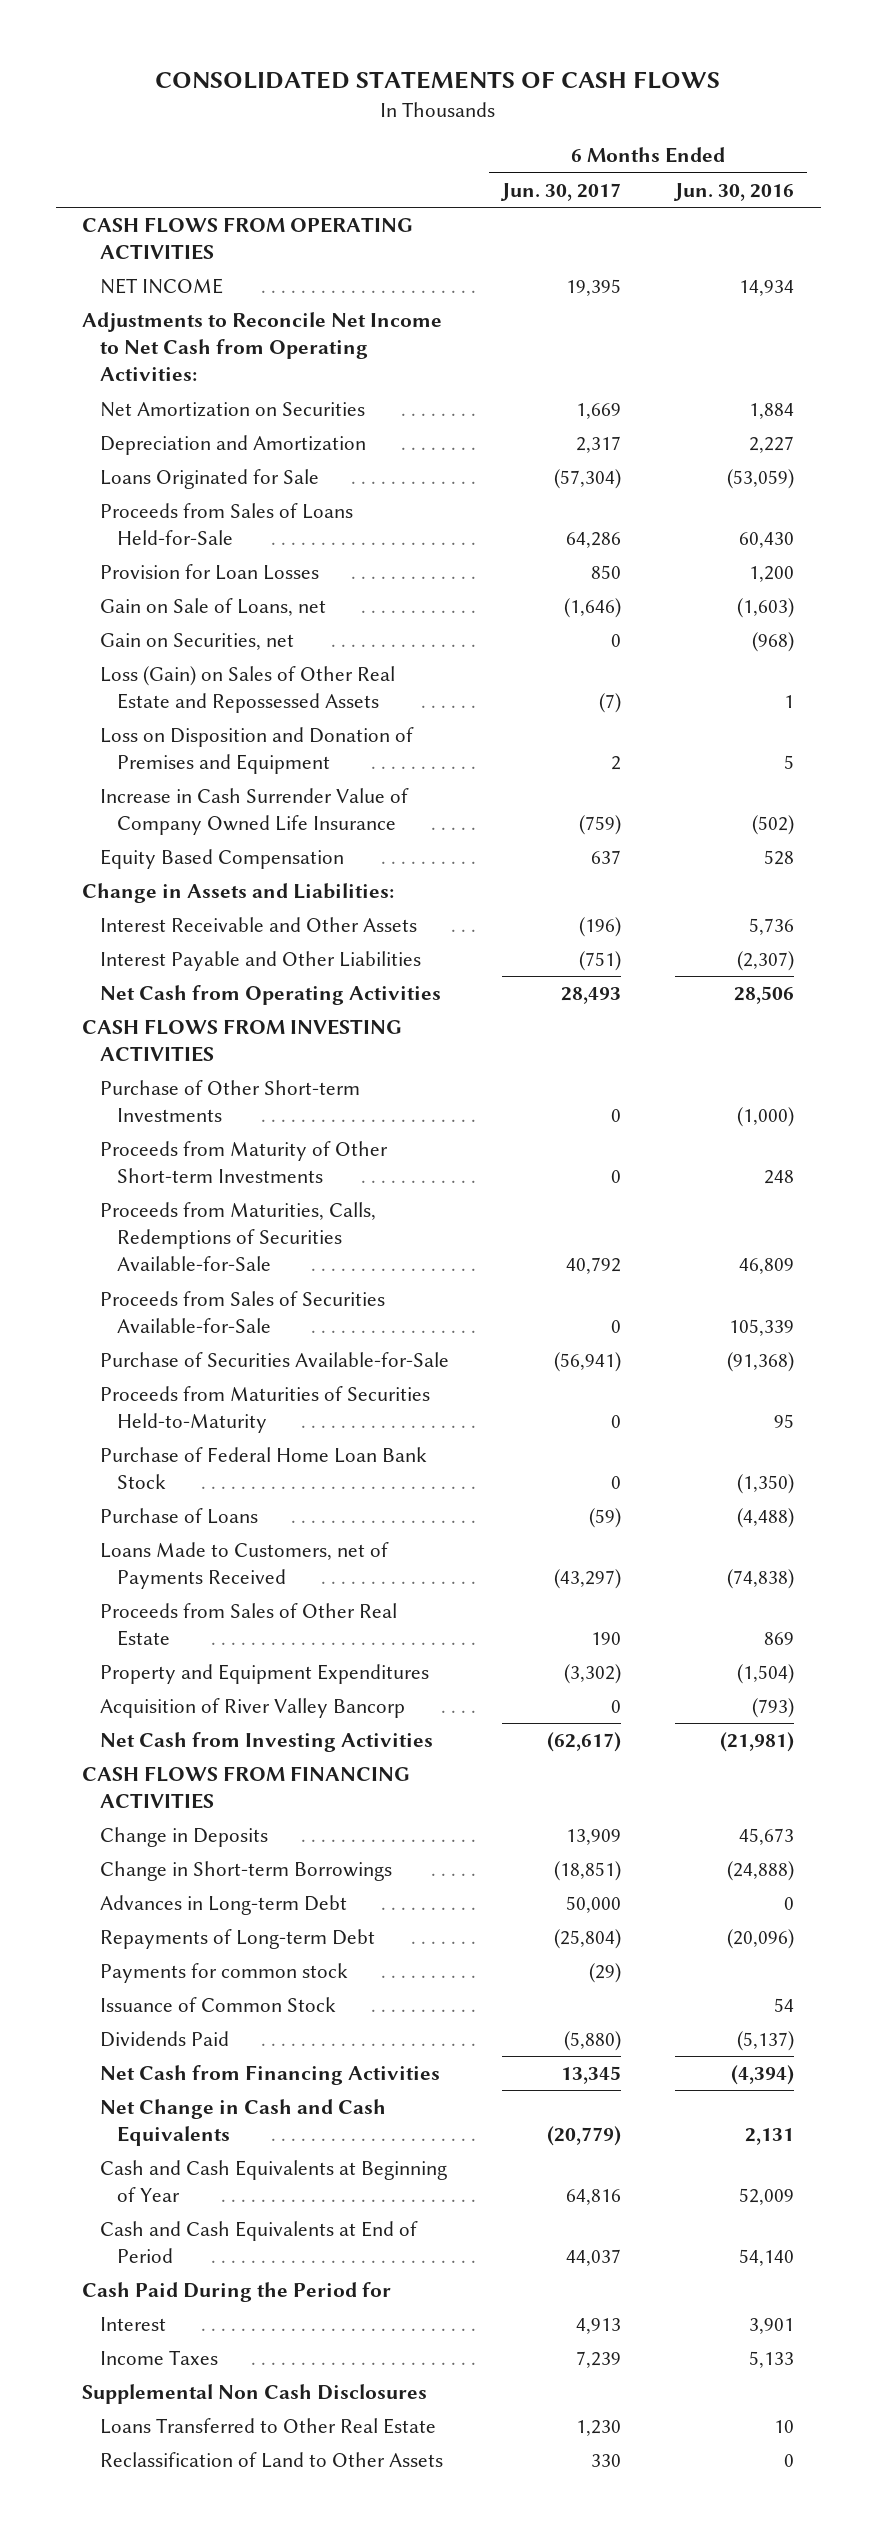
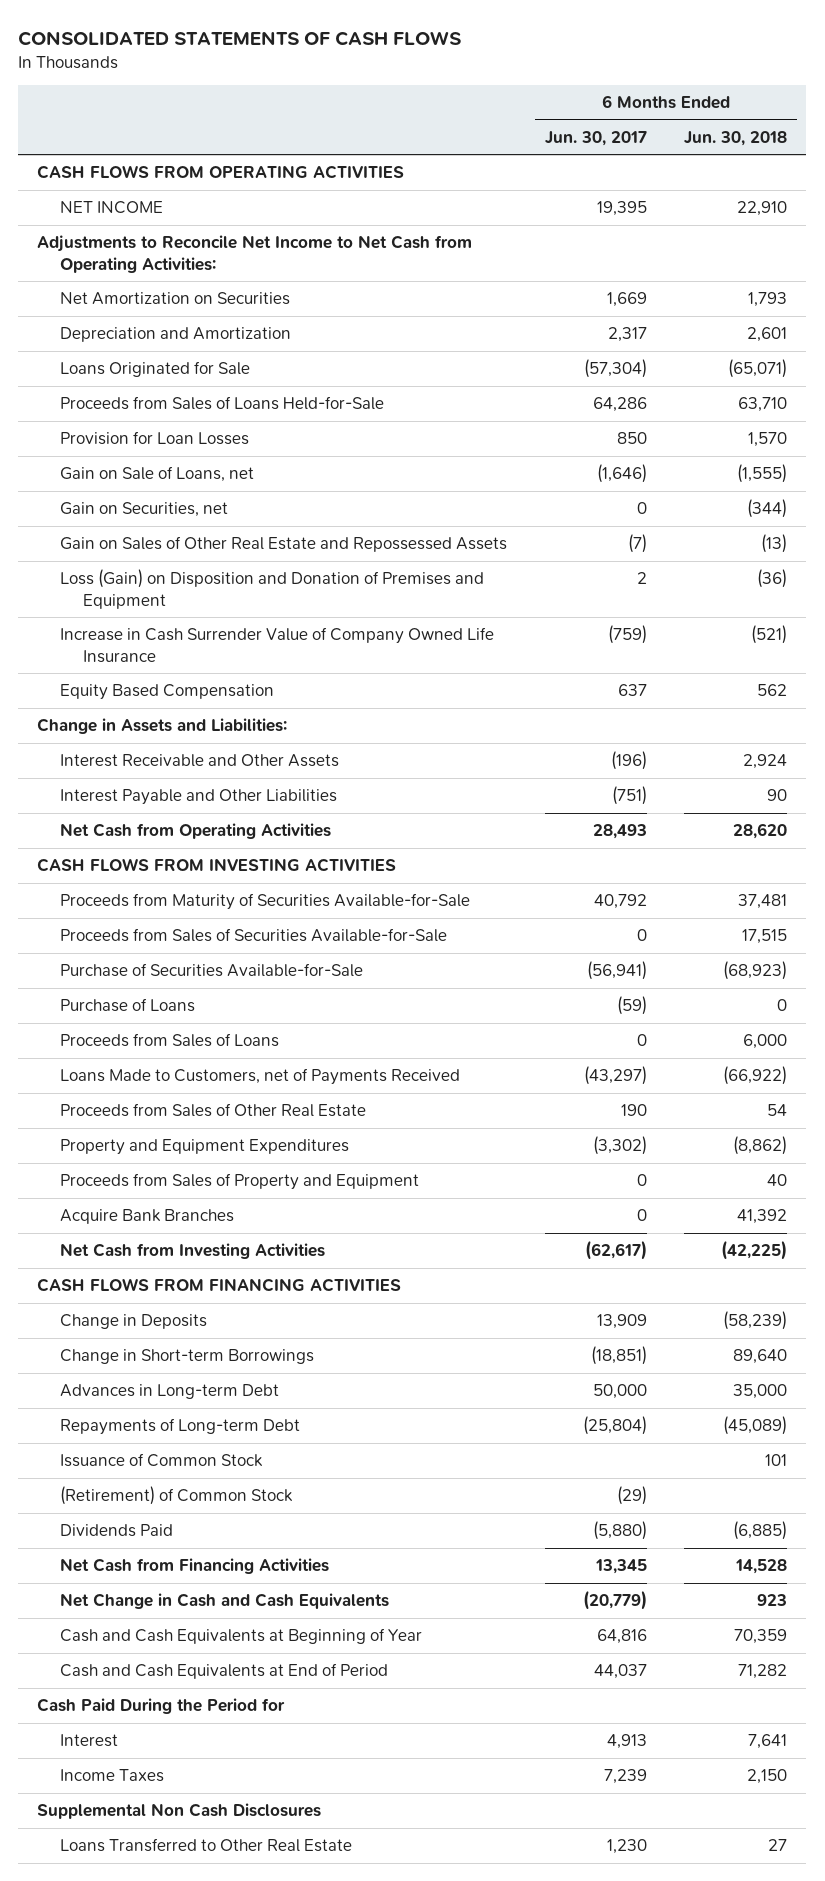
[672,182,794,201] Jun. 30, 2016 -> none
none -> [684,130,788,146] Jun. 30, 2018
[99,666,395,714] Loss (Gain) on Sales of Other Real Estate and Repossessed Assets -> [60,536,508,553] Gain on Sales of Other Real Estate and Repossessed Assets
[99,727,414,775] Loss on Disposition and Donation of Premises and Equipment -> [60,569,485,609] Loss (Gain) on Disposition and Donation of Premises and Equipment
[99,1080,360,1123] Purchase of Other Short-term Investments -> none
[99,1141,388,1184] Proceeds from Maturity of Other Short-term Investments -> none
[99,1202,376,1272] Proceeds from Maturities, Calls, Redemptions of Securities Available-for-Sale -> [60,893,471,911] Proceeds from Maturity of Securities Available-for-Sale
[99,1386,430,1434] Proceeds from Maturities of Securities Held-to-Maturity -> none
[99,1447,427,1490] Purchase of Federal Home Loan Bank Stock -> none
none -> [60,1033,280,1048] Proceeds from Sales of Loans
[99,1698,405,1719] Acquisition of River Valley Bancorp -> none
none -> [60,1173,420,1191] Proceeds from Sales of Property and Equipment
none -> [60,1209,235,1225] Acquire Bank Branches
[99,1963,348,1984] Payments for common stock -> none
none -> [60,1486,294,1506] (Retirement) of Common Stock
[99,2452,443,2469] Reclassification of Land to Other Assets -> none

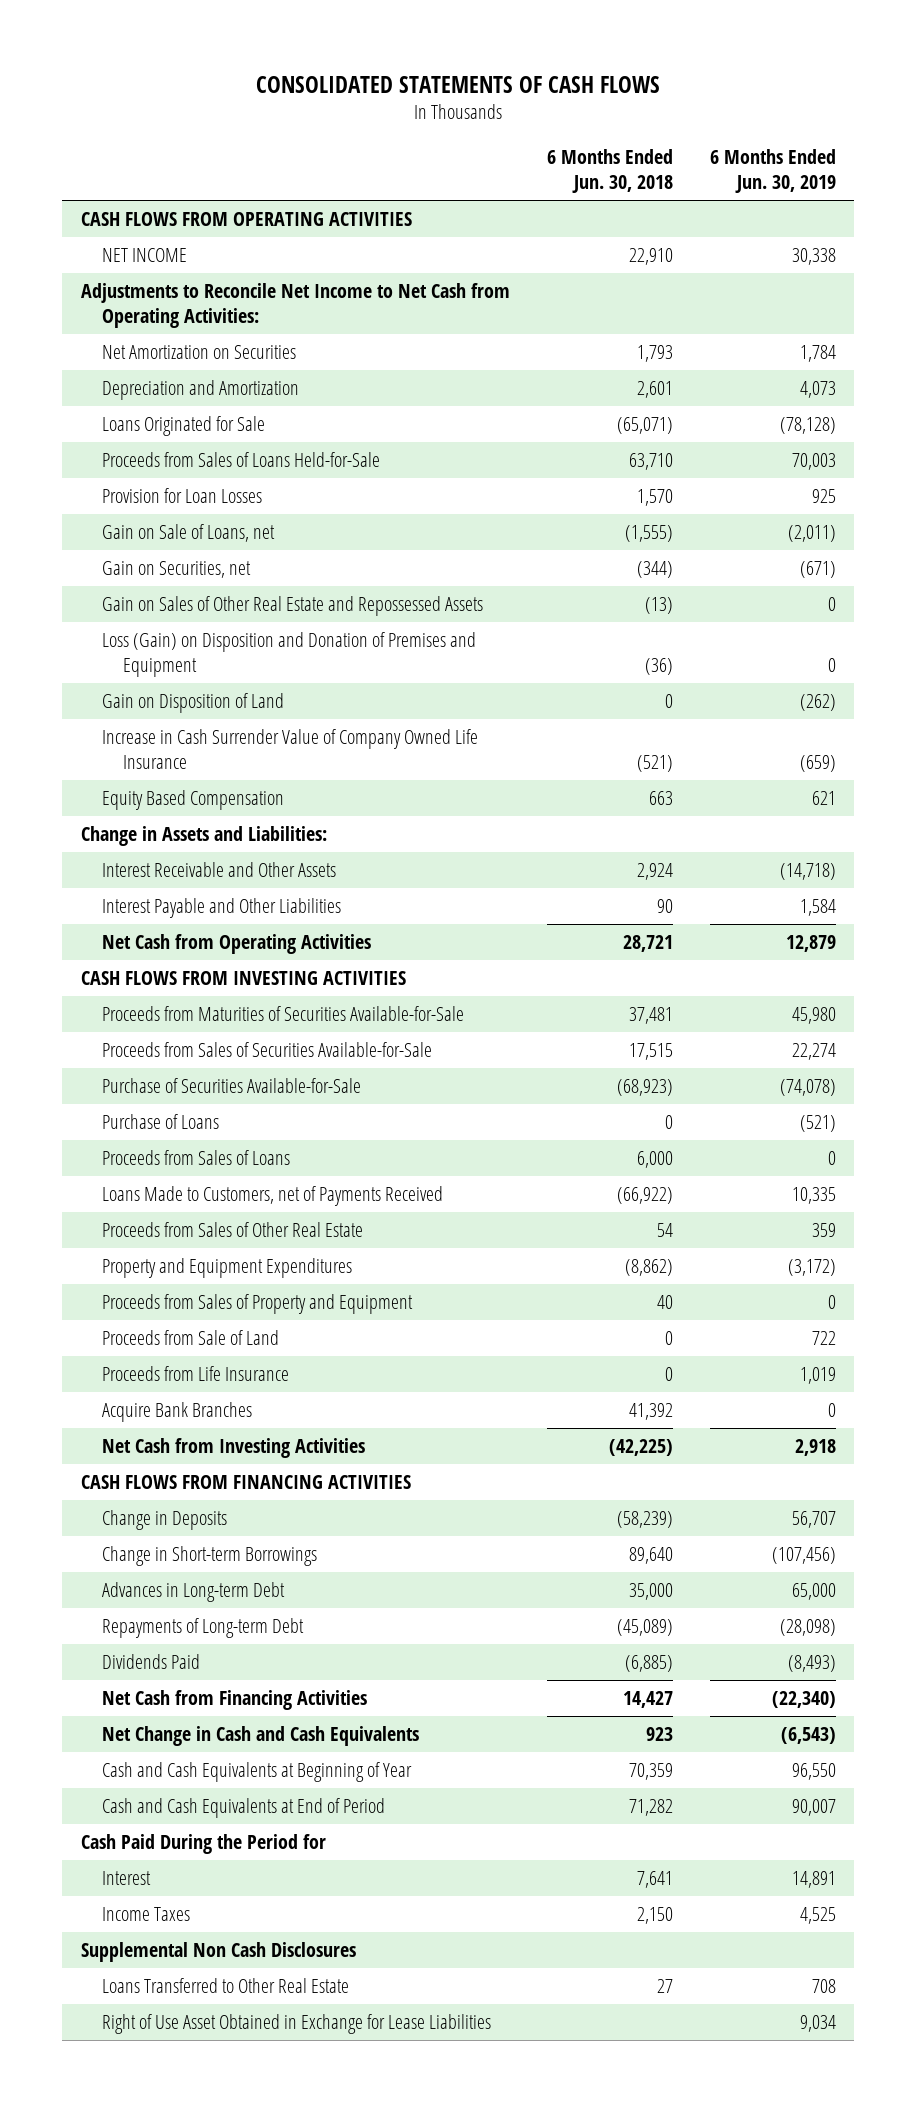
[544,130,647,146] Jun. 30, 2017 -> none
none -> [709,149,836,194] 6 Months Ended Jun. 30, 2019
none -> [101,692,284,713] Gain on Disposition of Land
[757,684,788,697] 562 -> [648,790,673,805] 663
[733,823,788,840] 28,620 -> [622,934,673,952] 28,721
[60,893,471,911] Proceeds from Maturity of Securities Available-for-Sale -> [101,1005,464,1021] Proceeds from Maturities of Securities Available-for-Sale
none -> [101,1329,279,1345] Proceeds from Sale of Land
none -> [101,1365,289,1381] Proceeds from Life Insurance
[60,1453,264,1468] Issuance of Common Stock -> none
[60,1486,294,1506] (Retirement) of Common Stock -> none
[735,1559,788,1575] 14,528 -> [622,1690,673,1708] 14,427
none -> [101,2013,491,2034] Right of Use Asset Obtained in Exchange for Lease Liabilities

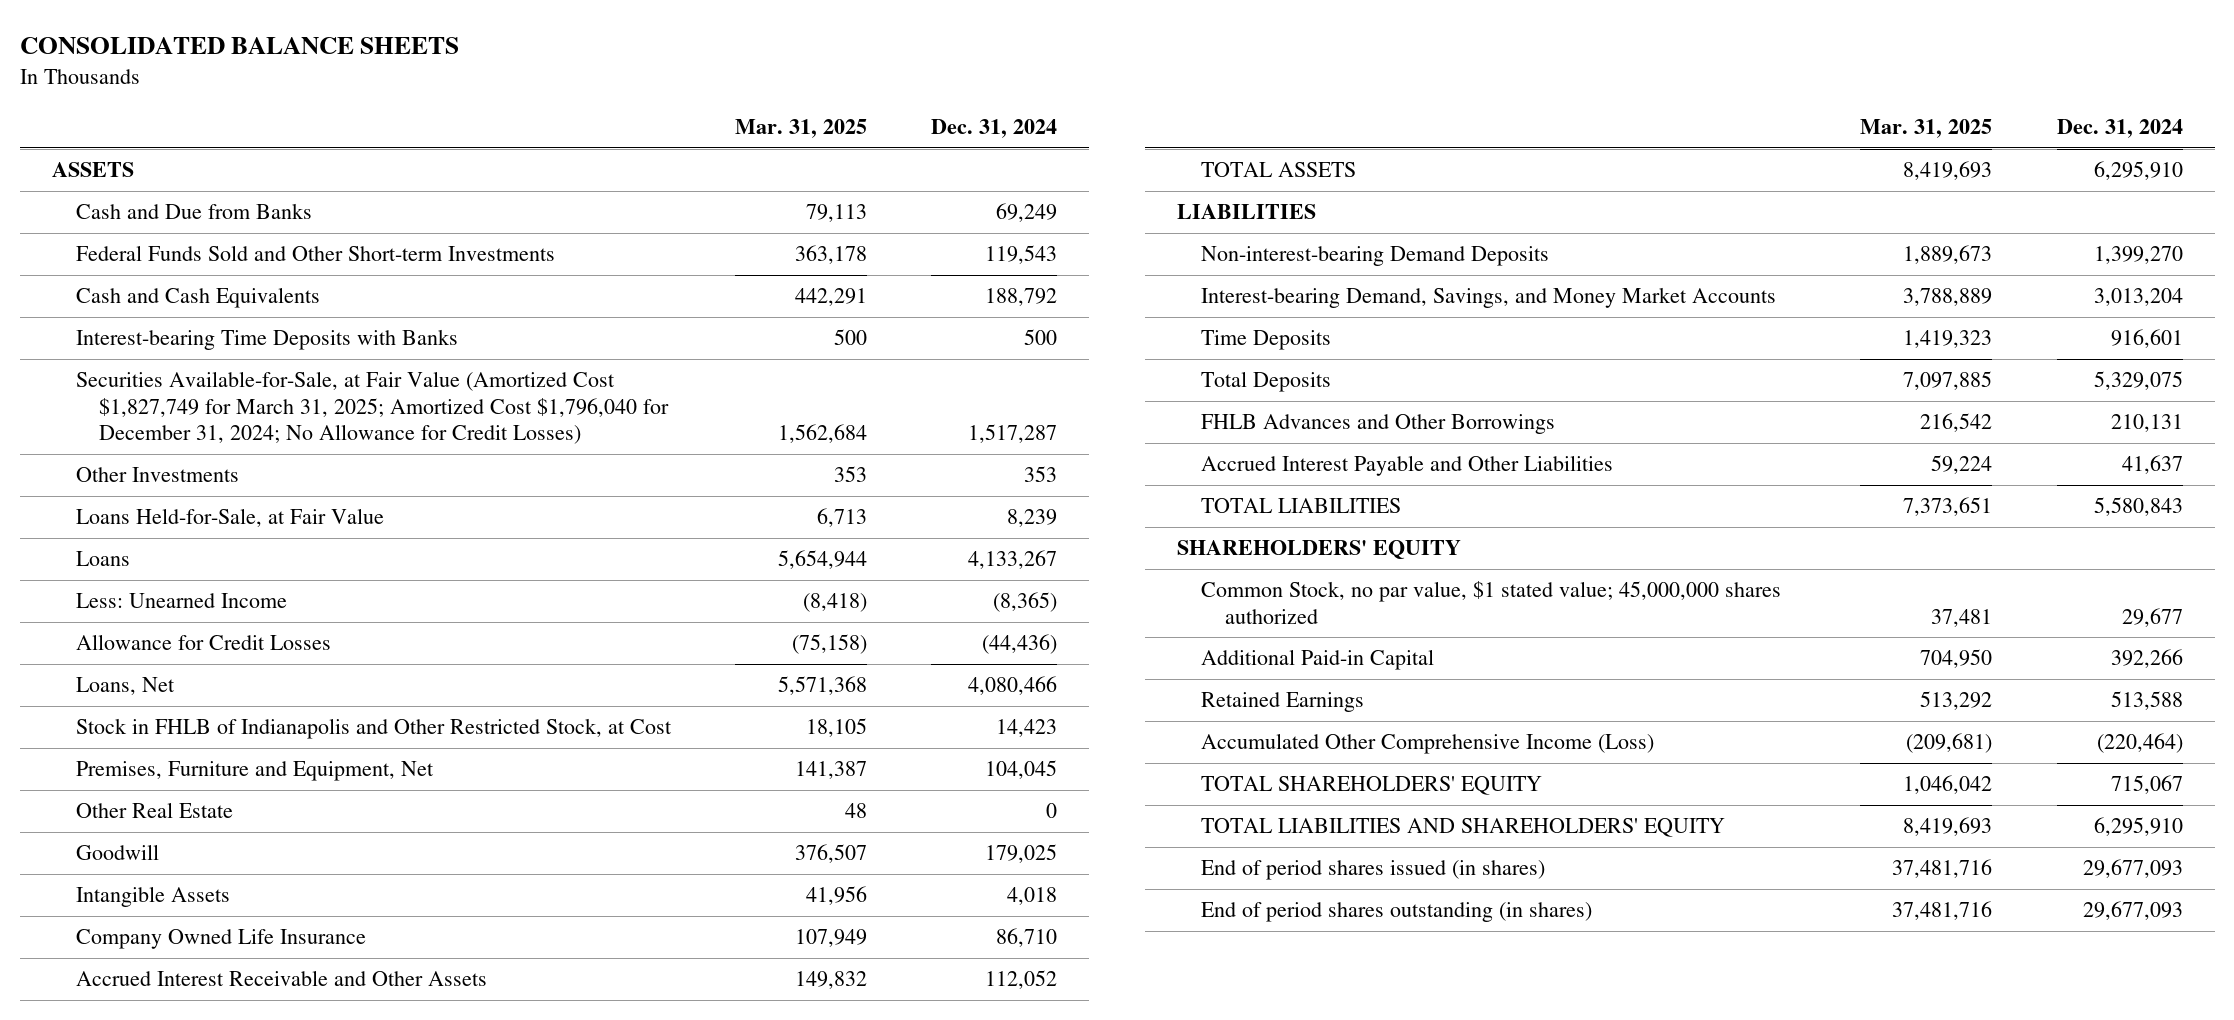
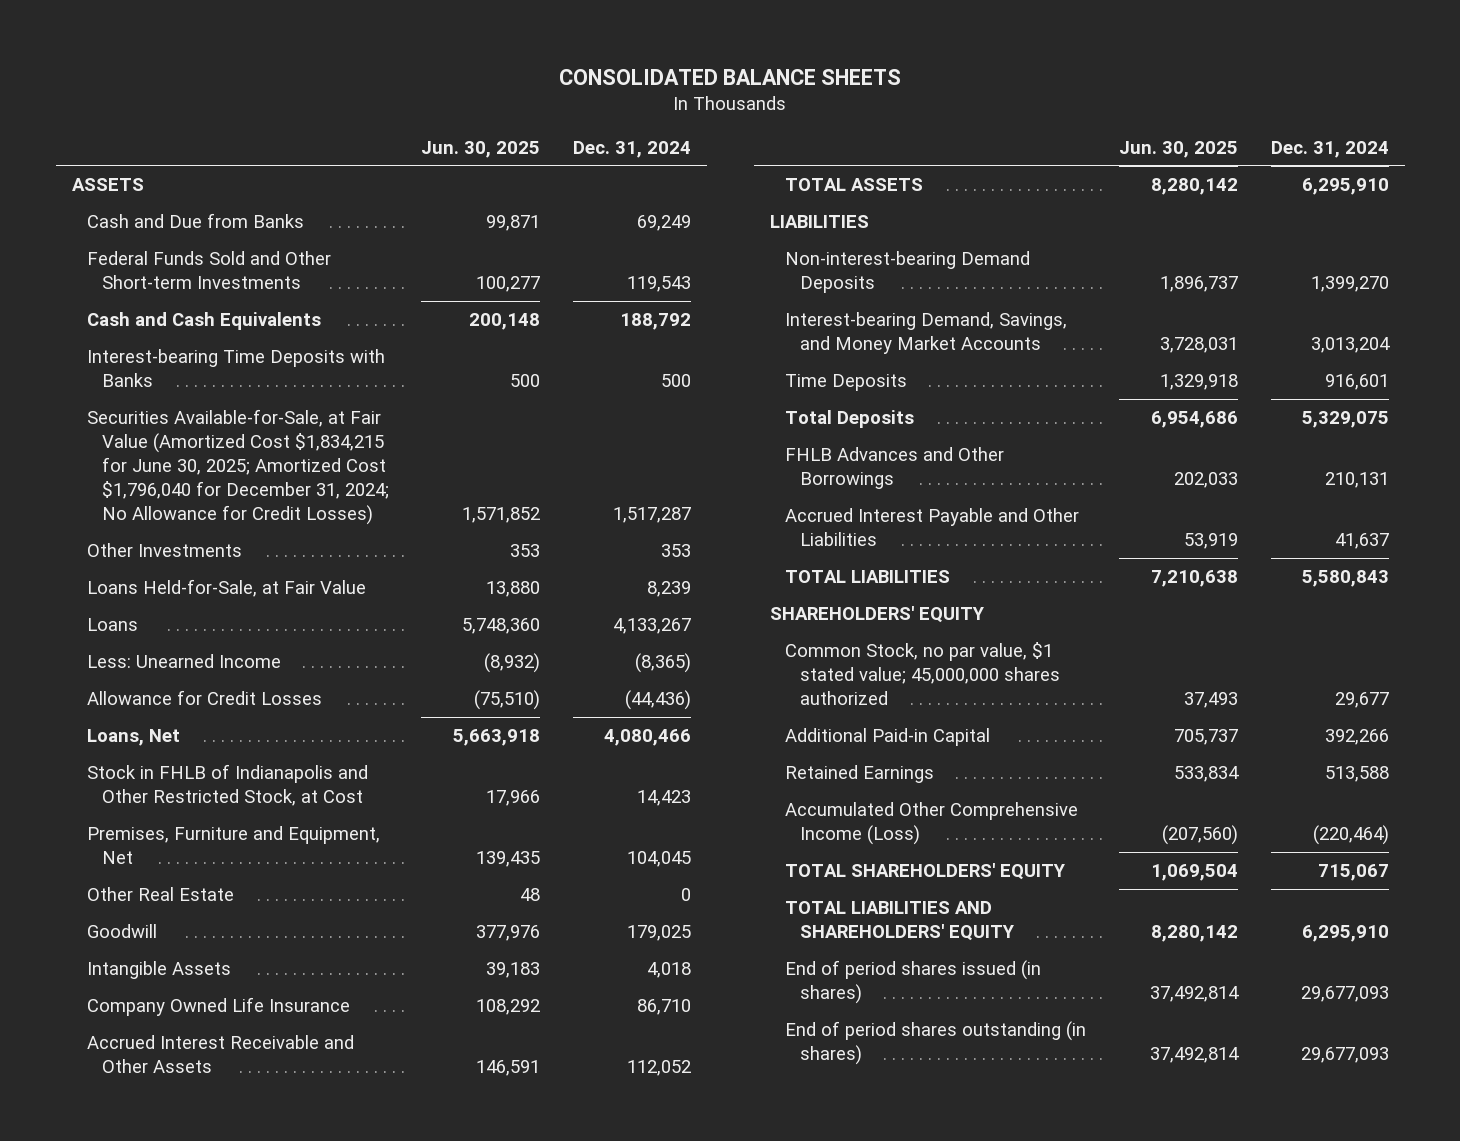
[734,119,867,139] Mar. 31, 2025 -> none
none -> [421,140,541,158] Jun. 30, 2025
[75,371,670,445] Securities Available-for-Sale, at Fair Value (Amortized Cost $1,827,749 for March 31, 2025; Amortized Cost $1,796,040 for December 31, 2024; No Allowance for Credit Losses) -> [86,409,389,526] Securities Available-for-Sale, at Fair Value (Amortized Cost $1,834,215 for June 30, 2025; Amortized Cost $1,796,040 for December 31, 2024; No Allowance for Credit Losses)

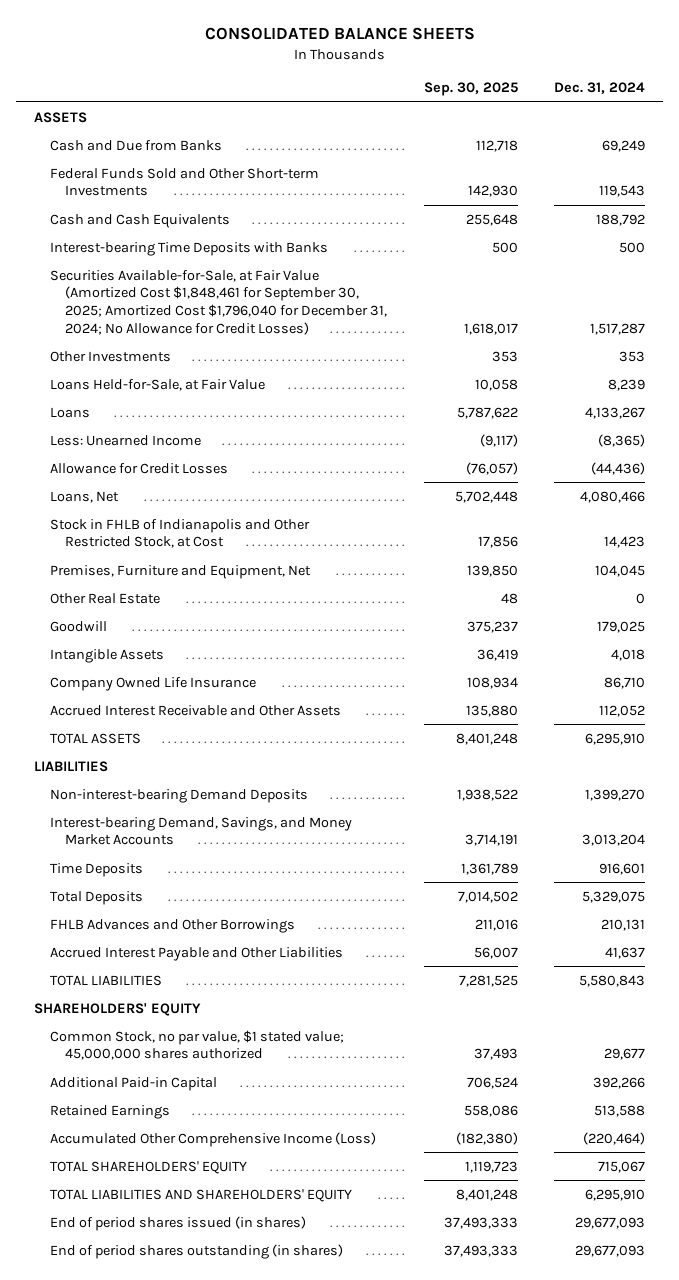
[421,140,541,158] Jun. 30, 2025 -> none
none -> [423,82,518,97] Sep. 30, 2025
[86,409,389,526] Securities Available-for-Sale, at Fair Value (Amortized Cost $1,834,215 for June 30, 2025; Amortized Cost $1,796,040 for December 31, 2024; No Allowance for Credit Losses) -> [49,269,388,336] Securities Available-for-Sale, at Fair Value (Amortized Cost $1,848,461 for September 30, 2025; Amortized Cost $1,796,040 for December 31, 2024; No Allowance for Credit Losses)

